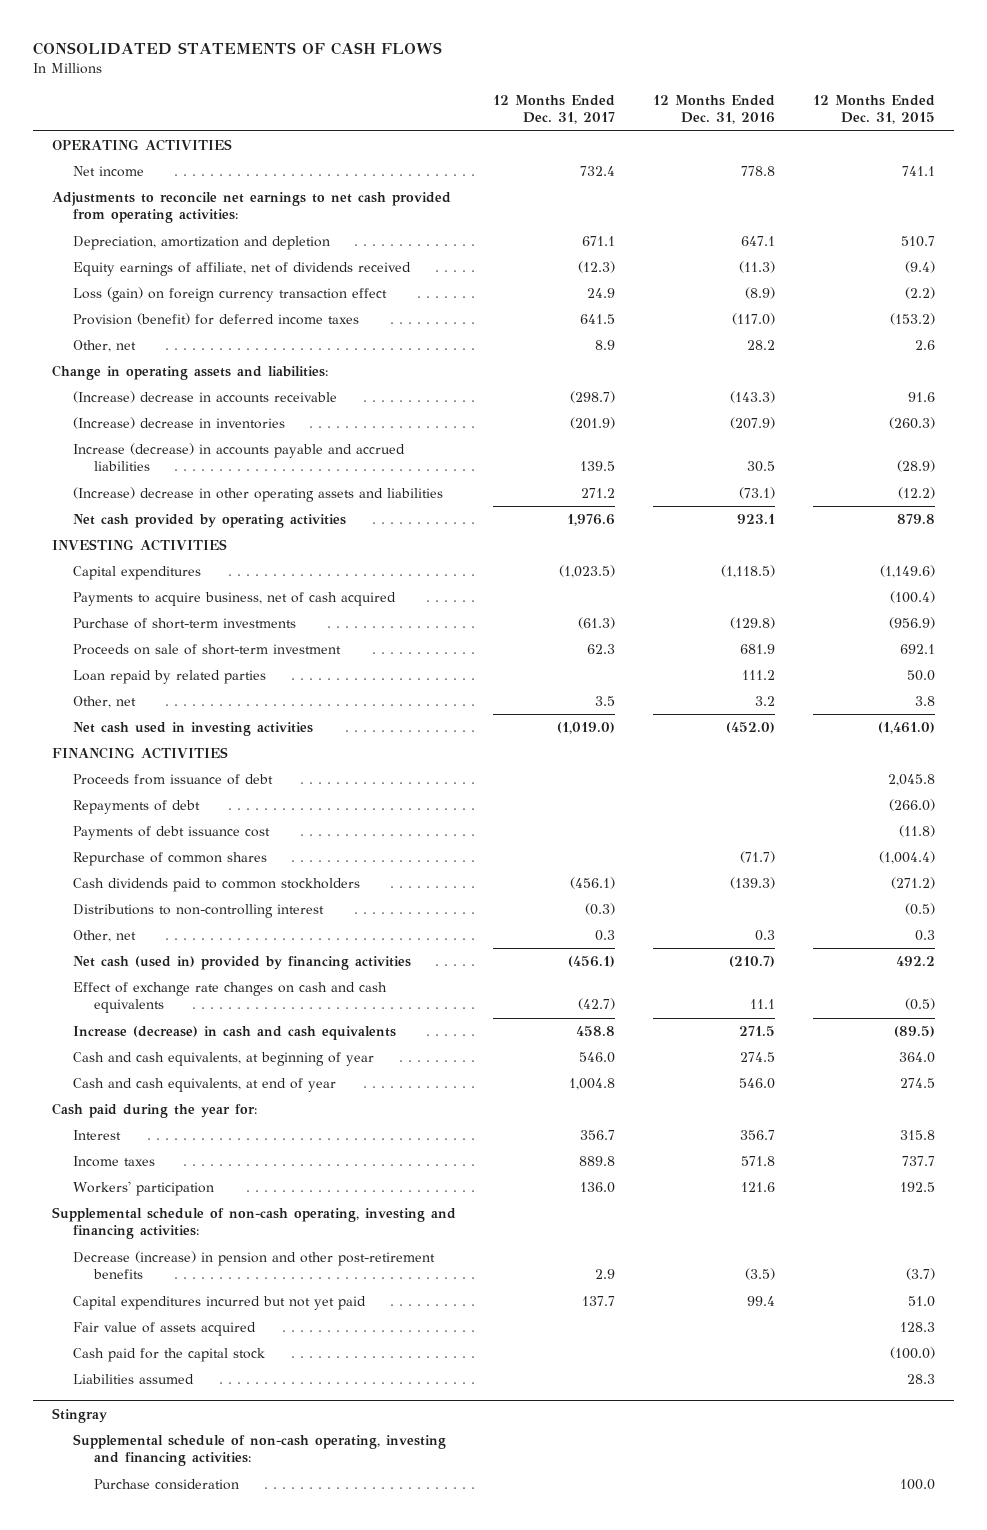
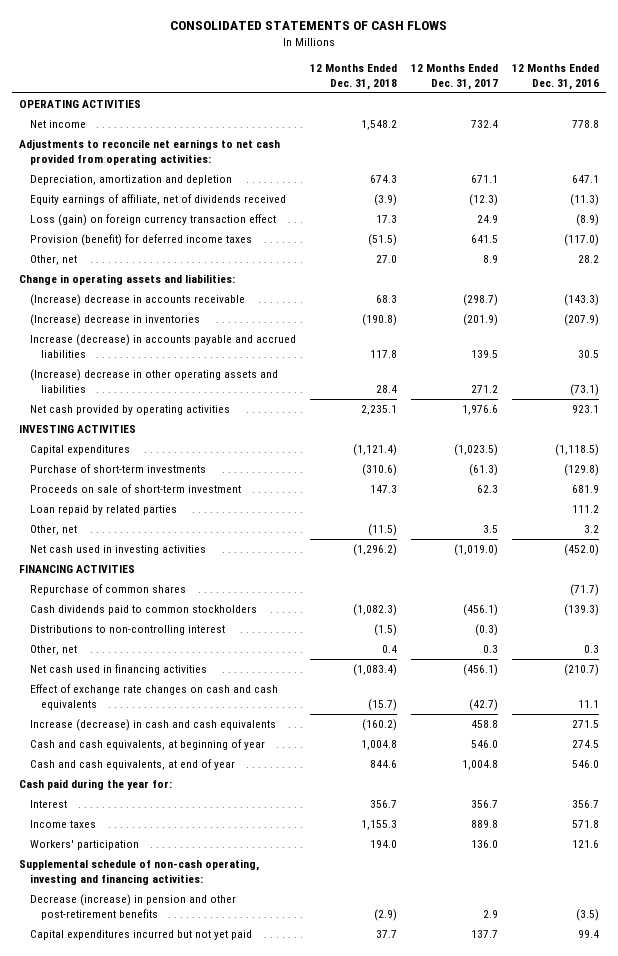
[812,95,935,125] 12 Months Ended Dec. 31, 2015 -> none
none -> [309,63,397,90] 12 Months Ended Dec. 31, 2018
[72,592,396,607] Payments to acquire business, net of cash acquired -> none
[72,774,273,786] Proceeds from issuance of debt -> none
[72,800,200,815] Repayments of debt -> none
[72,826,270,841] Payments of debt issuance cost -> none
[72,956,411,971] Net cash (used in) provided by financing activities -> [29,664,207,676] Net cash used in financing activities
[72,1322,256,1337] Fair value of assets acquired -> none
[72,1348,265,1363] Cash paid for the capital stock -> none
[72,1374,194,1385] Liabilities assumed -> none
[51,1407,107,1423] Stingray -> none
[72,1434,446,1467] Supplemental schedule of non-cash operating, investing and financing activities: -> none
[93,1479,239,1491] Purchase consideration -> none

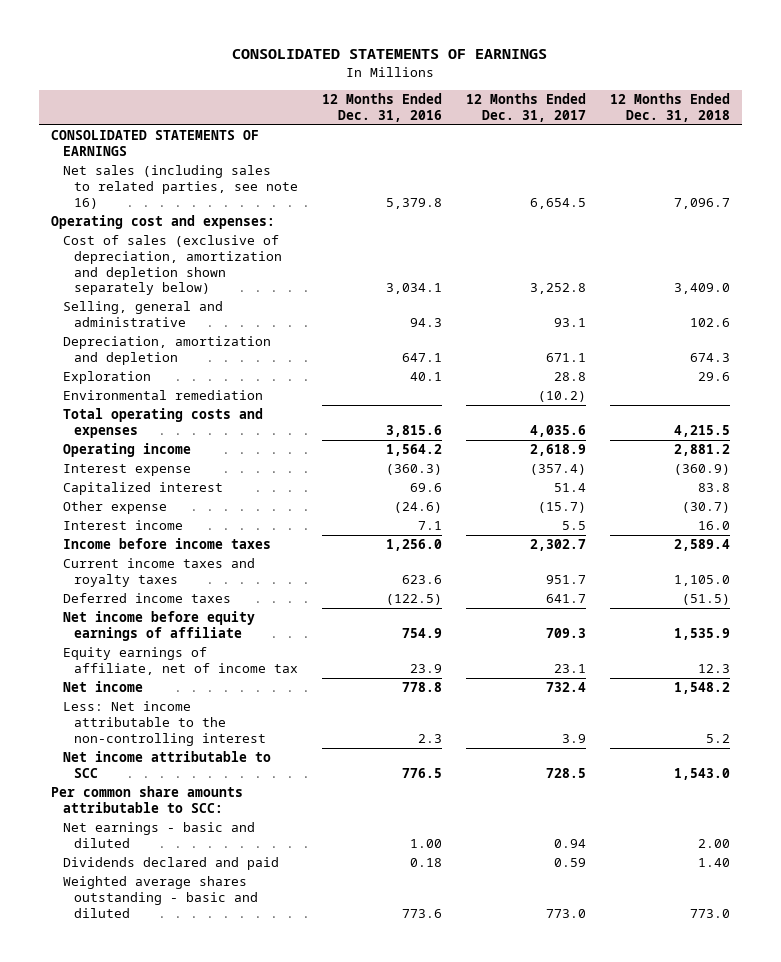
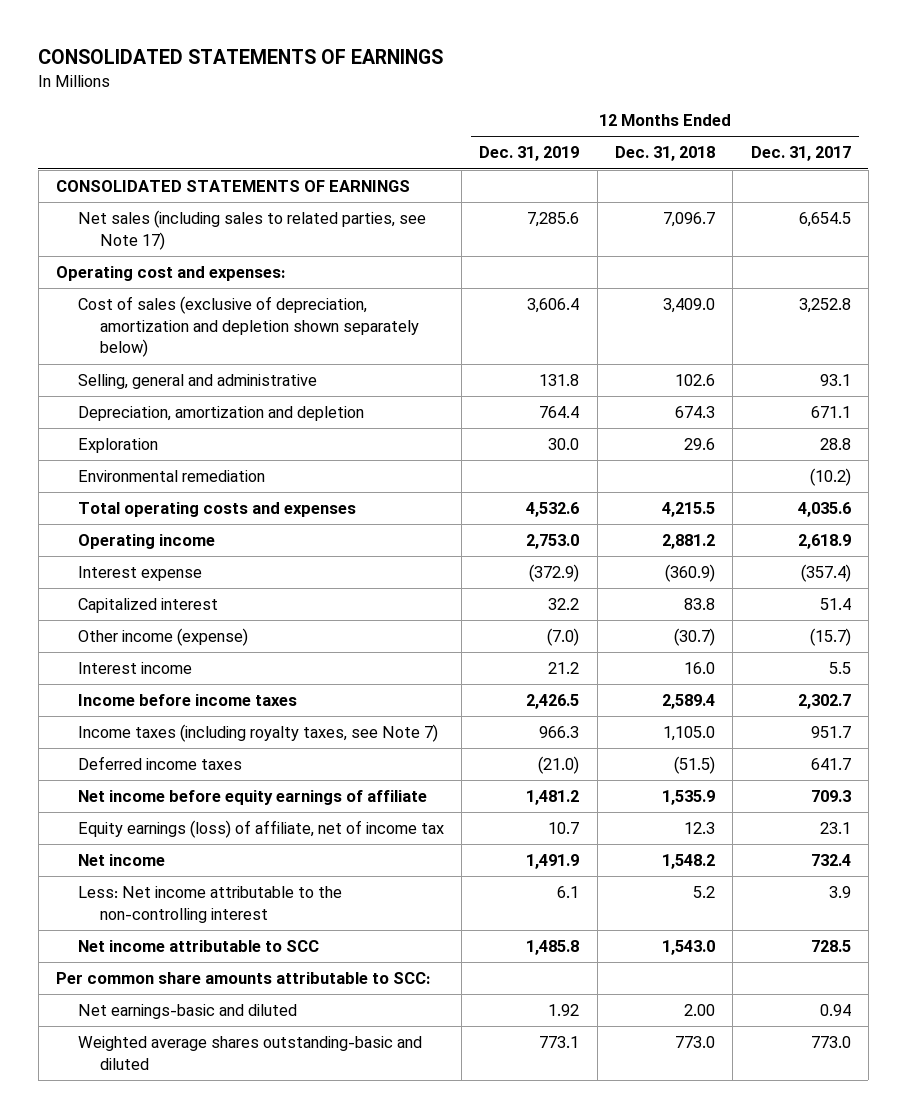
[322,92,443,122] 12 Months Ended Dec. 31, 2016 -> none
none -> [479,146,580,162] Dec. 31, 2019
[62,165,299,209] Net sales (including sales to related parties, see note 16) -> [77,210,426,250] Net sales (including sales to related parties, see Note 17)
[62,501,167,515] Other expense -> [77,628,248,647] Other income (expense)
[62,558,255,588] Current income taxes and royalty taxes -> [77,724,438,743] Income taxes (including royalty taxes, see Note 7)
[62,647,299,676] Equity earnings of affiliate, net of income tax -> [77,820,444,839] Equity earnings (loss) of affiliate, net of income tax
[62,857,279,871] Dividends declared and paid -> none
[62,822,255,849] Net earnings - basic and diluted -> [77,1004,297,1020] Net earnings-basic and diluted
[62,876,259,918] Weighted average shares outstanding - basic and diluted -> [77,1036,422,1070] Weighted average shares outstanding-basic and diluted

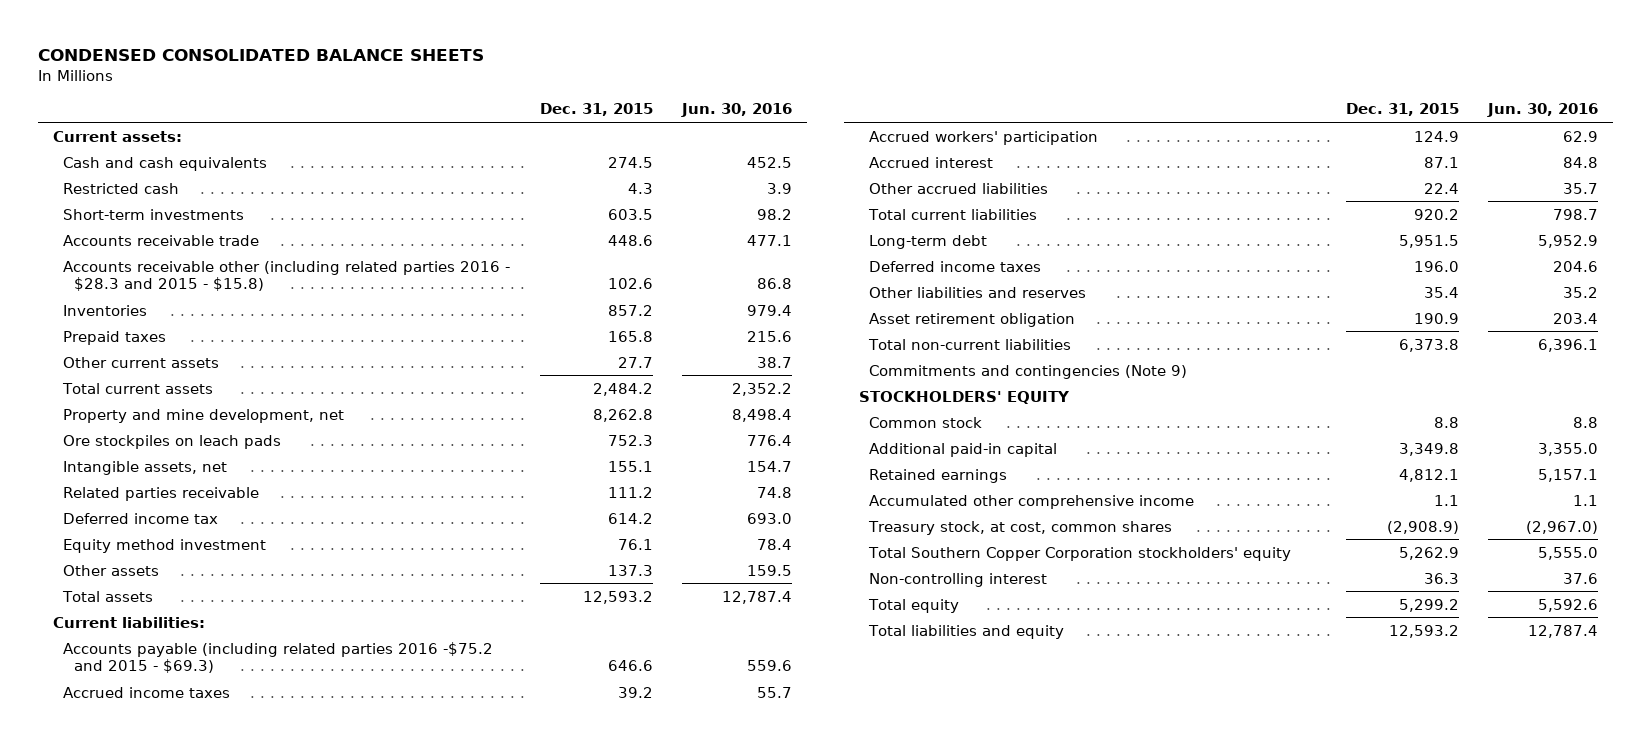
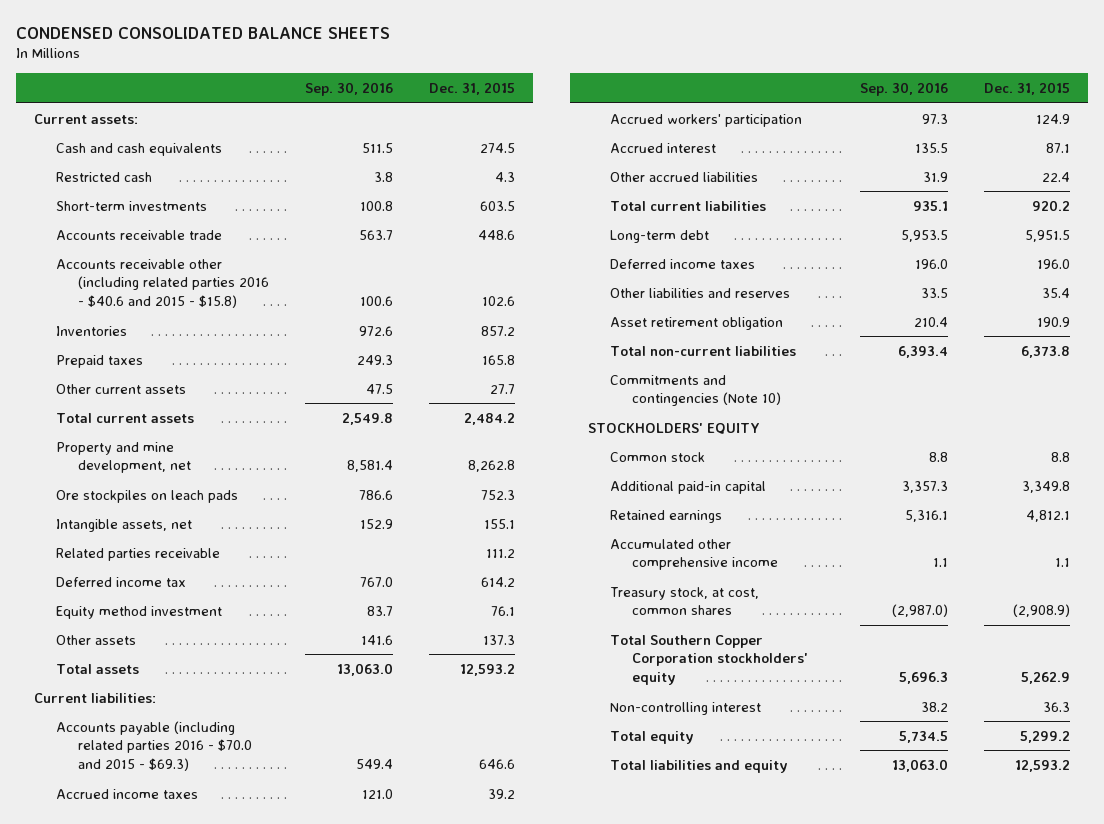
[681,103,793,118] Jun. 30, 2016 -> none
none -> [305,81,394,96] Sep. 30, 2016
[63,260,511,292] Accounts receivable other (including related parties 2016 - $28.3 and 2015 - $15.8) -> [55,258,269,309] Accounts receivable other (including related parties 2016 - $40.6 and 2015 - $15.8)
[63,641,494,674] Accounts payable (including related parties 2016 -$75.2 and 2015 - $69.3) -> [55,720,252,772] Accounts payable (including related parties 2016 - $70.0 and 2015 - $69.3)
[869,364,1188,379] Commitments and contingencies (Note 9) -> [610,374,782,407] Commitments and contingencies (Note 10)

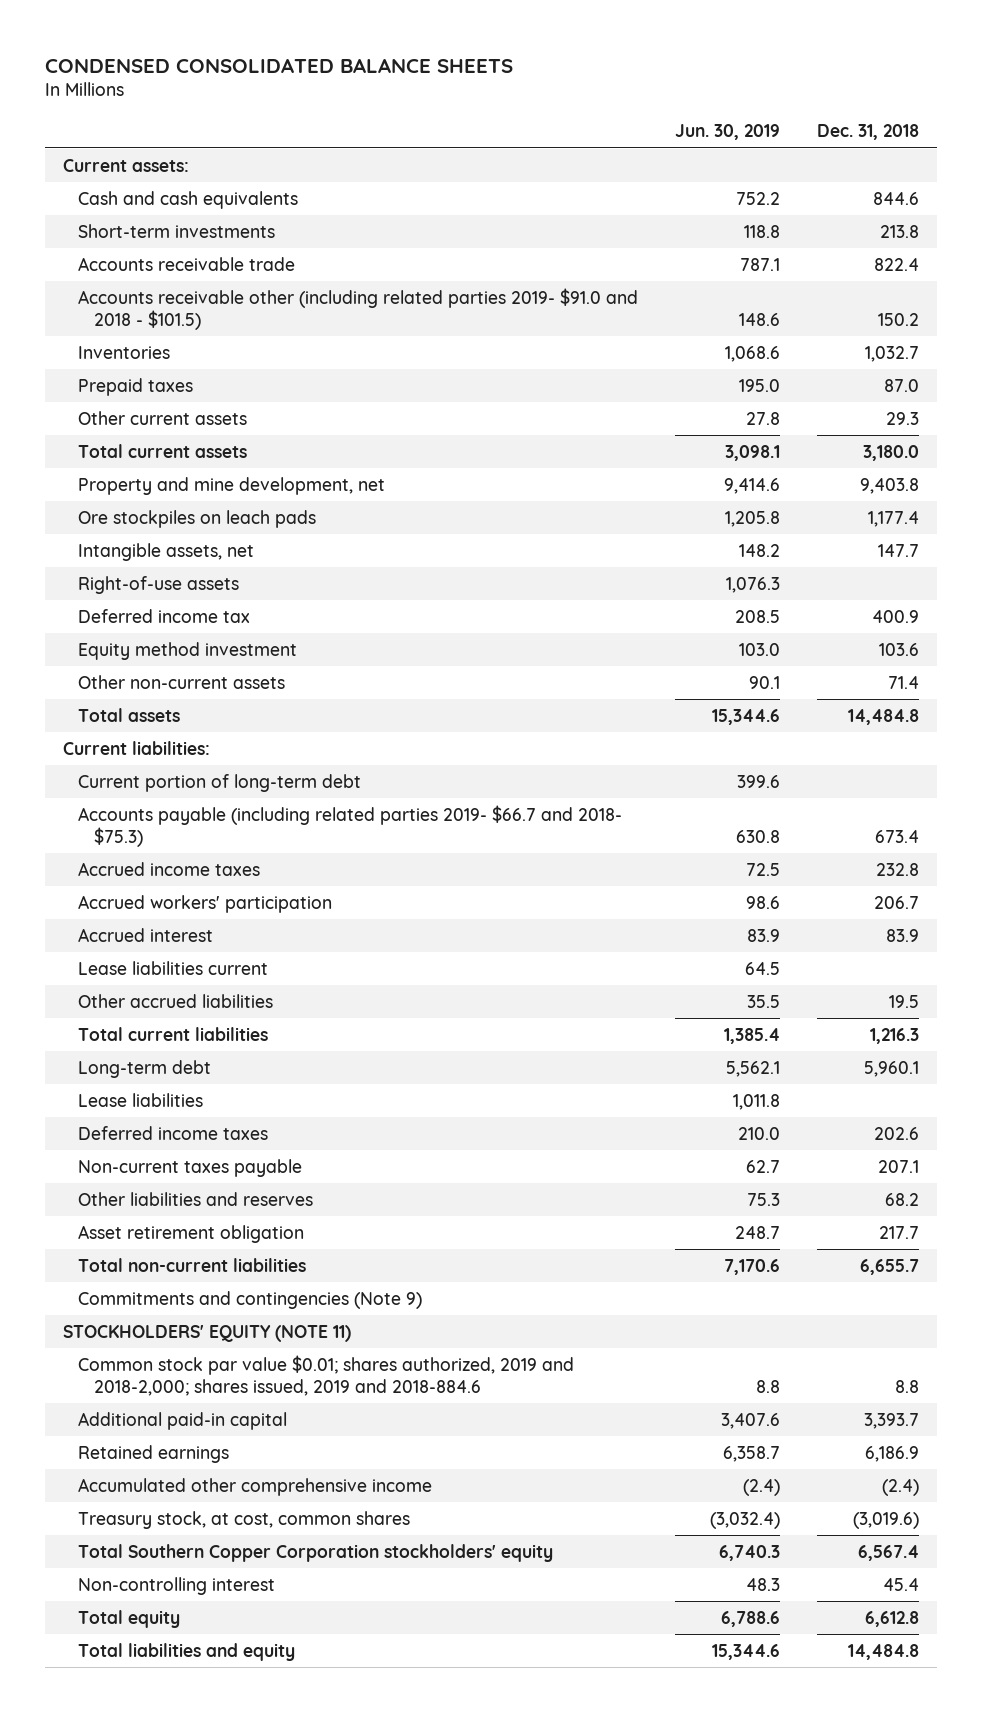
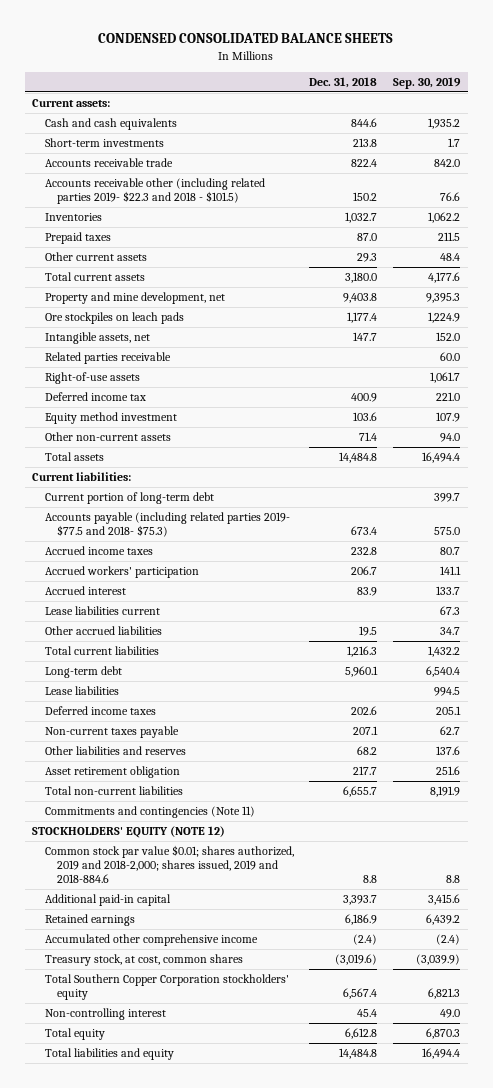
[675,124,781,141] Jun. 30, 2019 -> none
none -> [393,76,462,89] Sep. 30, 2019
[78,288,639,330] Accounts receivable other (including related parties 2019- $91.0 and 2018 - $101.5) -> [44,178,265,205] Accounts receivable other (including related parties 2019- $22.3 and 2018 - $101.5)
none -> [44,352,171,365] Related parties receivable
[78,805,623,847] Accounts payable (including related parties 2019- $66.7 and 2018- $75.3) -> [44,512,290,538] Accounts payable (including related parties 2019- $77.5 and 2018- $75.3)
[78,1291,423,1310] Commitments and contingencies (Note 9) -> [44,806,255,819] Commitments and contingencies (Note 11)
[63,1325,352,1343] STOCKHOLDERS' EQUITY (NOTE 11) -> [32,826,226,839] STOCKHOLDERS' EQUITY (NOTE 12)

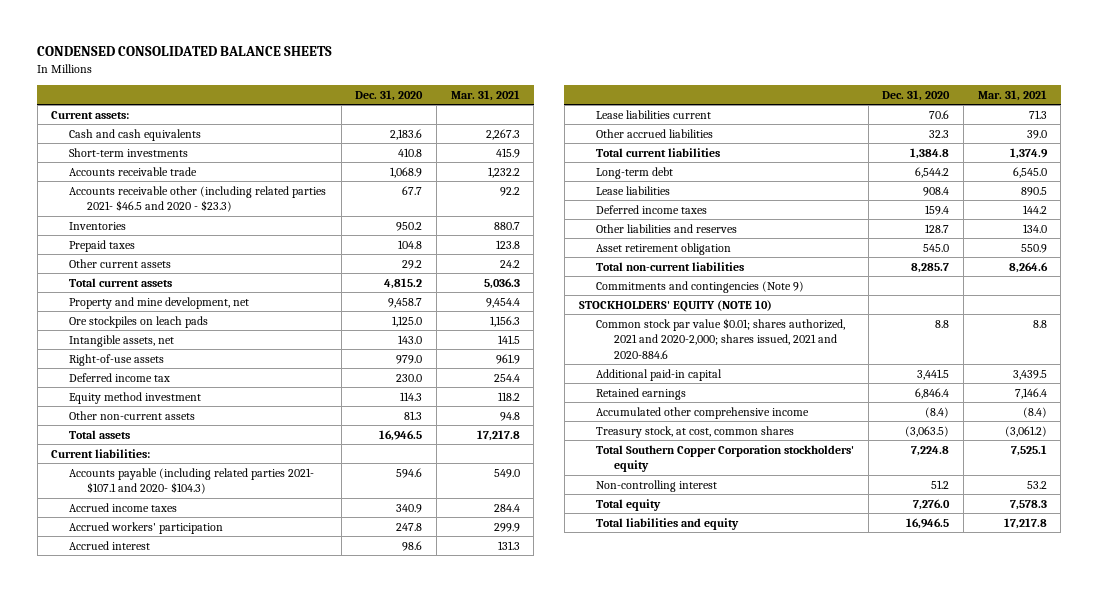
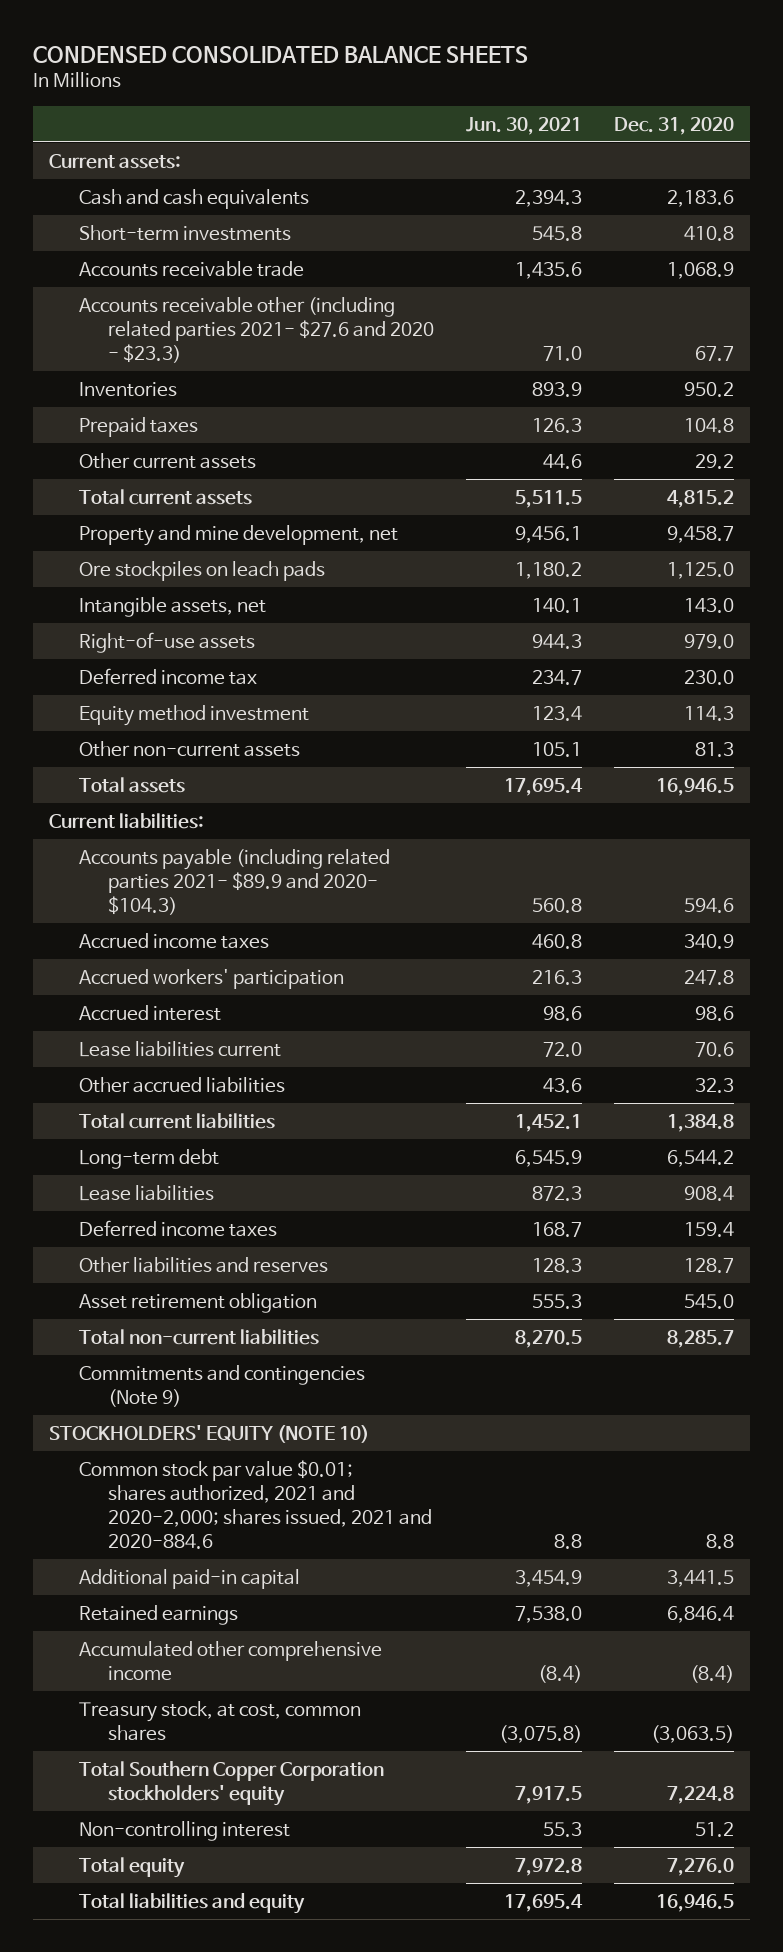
[450,89,520,101] Mar. 31, 2021 -> none
none -> [466,116,583,135] Jun. 30, 2021
[68,185,326,213] Accounts receivable other (including related parties 2021- $46.5 and 2020 - $23.3) -> [78,296,435,363] Accounts receivable other (including related parties 2021- $27.6 and 2020 - $23.3)
[68,467,314,495] Accounts payable (including related parties 2021- $107.1 and 2020- $104.3) -> [78,848,390,915] Accounts payable (including related parties 2021- $89.9 and 2020- $104.3)

